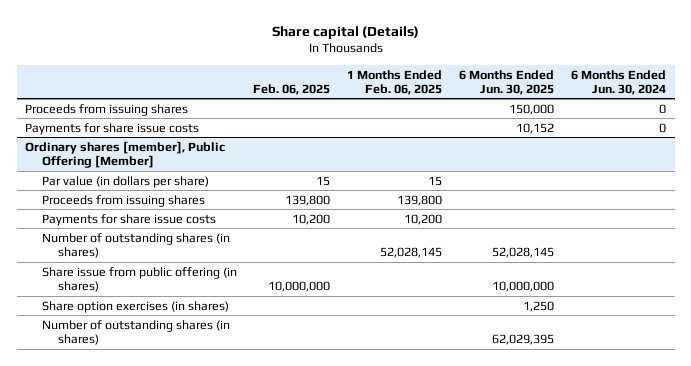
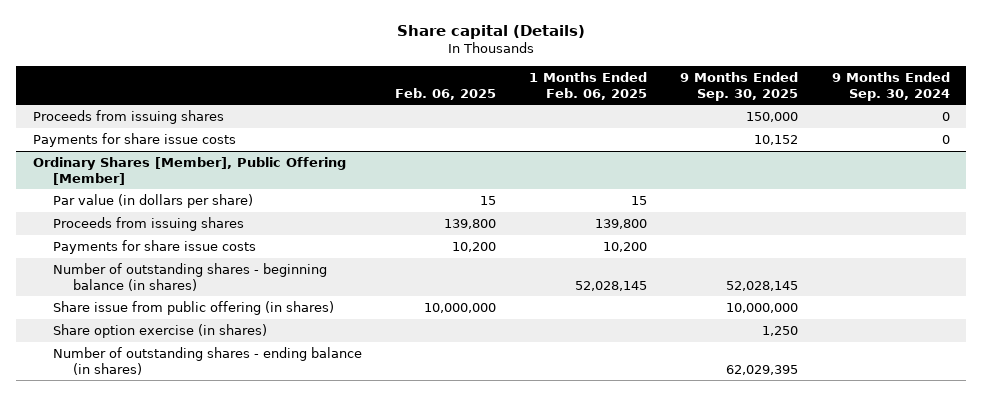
[459,69,555,95] 6 Months Ended Jun. 30, 2025 -> none
[571,69,667,95] 6 Months Ended Jun. 30, 2024 -> none
none -> [680,71,799,101] 9 Months Ended Sep. 30, 2025
none -> [831,71,950,101] 9 Months Ended Sep. 30, 2024
[25,140,226,168] Ordinary shares [member], Public Offering [Member] -> [32,156,346,185] Ordinary Shares [Member], Public Offering [Member]
[41,232,230,258] Number of outstanding shares (in shares) -> [52,262,327,291] Number of outstanding shares - beginning balance (in shares)
[41,300,229,313] Share option exercises (in shares) -> [52,323,267,338] Share option exercise (in shares)
[41,319,230,345] Number of outstanding shares (in shares) -> [52,346,362,375] Number of outstanding shares - ending balance (in shares)

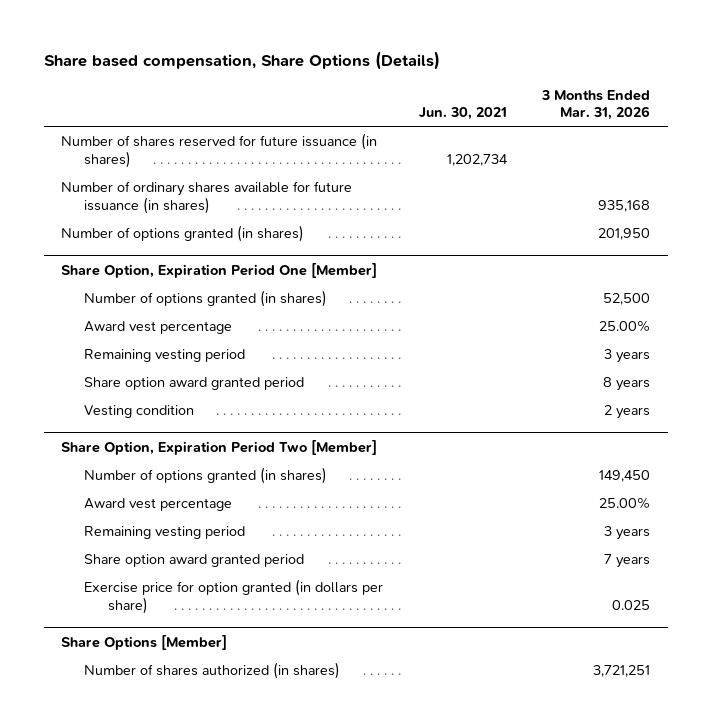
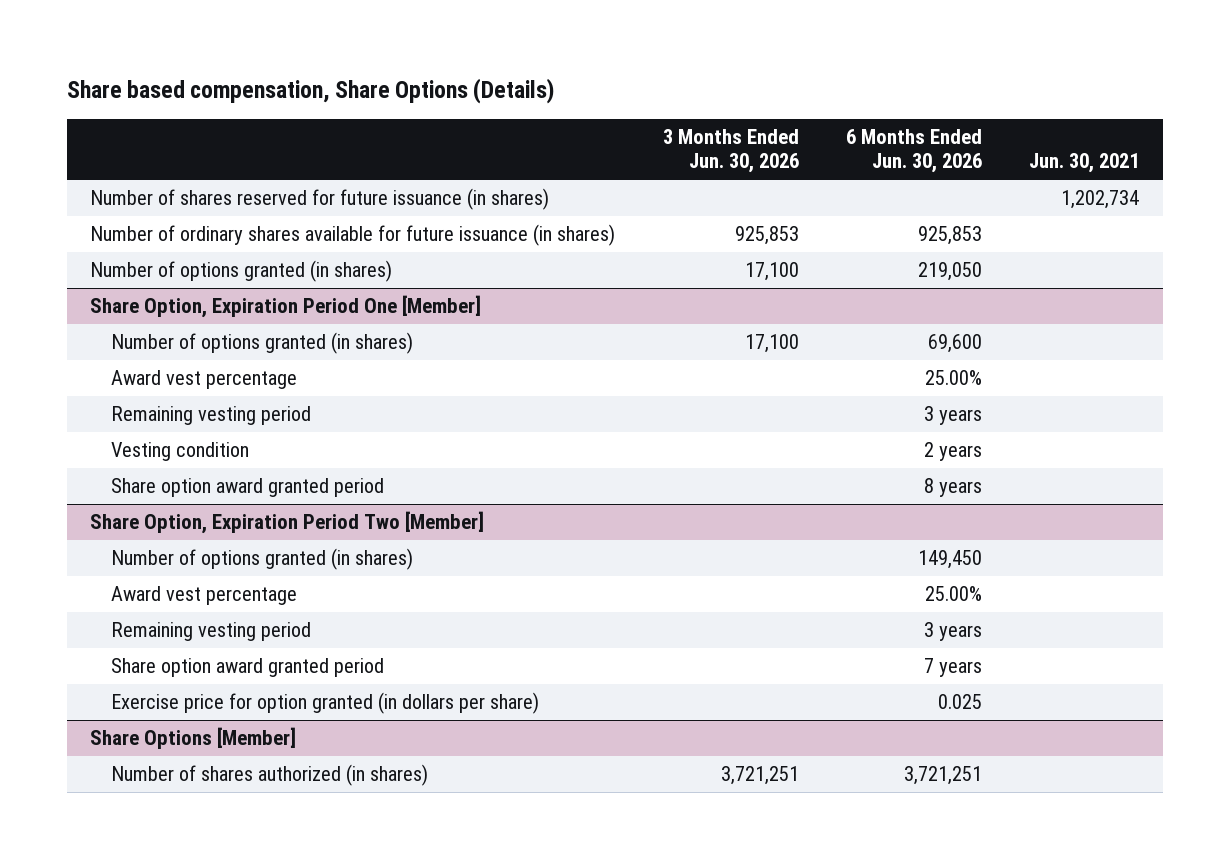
[541,89,651,121] 3 Months Ended Mar. 31, 2026 -> none
none -> [662,129,799,174] 3 Months Ended Jun. 30, 2026
none -> [845,129,982,174] 6 Months Ended Jun. 30, 2026
[84,377,305,391] Share option award granted period -> [111,478,385,498] Share option award granted period

